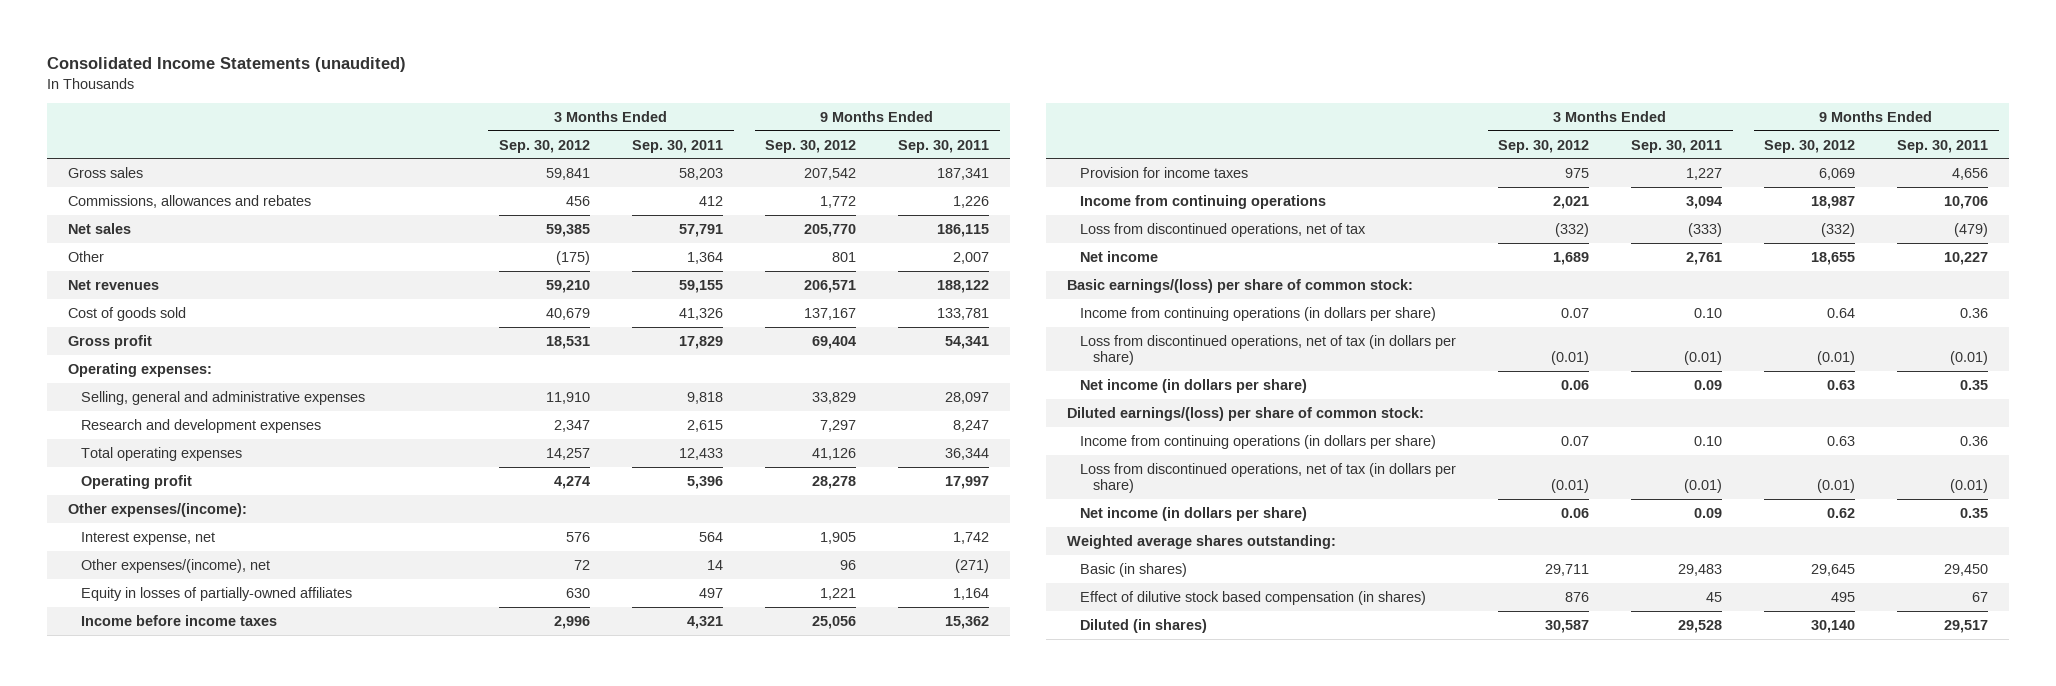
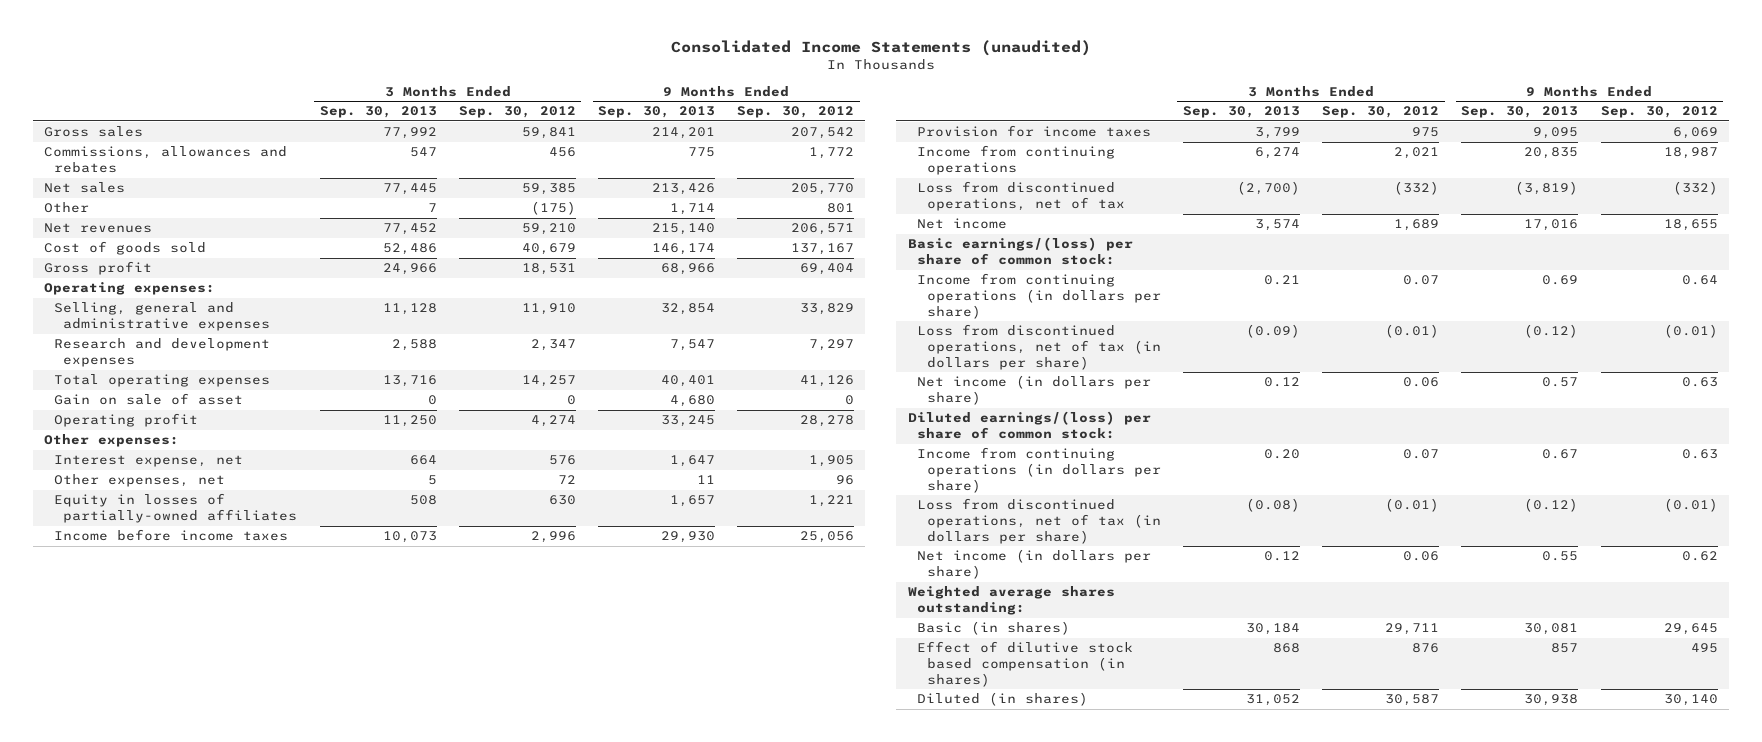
[632,139,724,153] Sep. 30, 2011 -> none
[898,139,990,153] Sep. 30, 2011 -> none
none -> [319,106,437,119] Sep. 30, 2013
none -> [598,106,716,119] Sep. 30, 2013
none -> [53,393,243,406] Gain on sale of asset
[68,502,248,517] Other expenses/(income): -> [44,434,180,448] Other expenses:
[80,558,270,573] Other expenses/(income), net -> [53,474,225,488] Other expenses, net

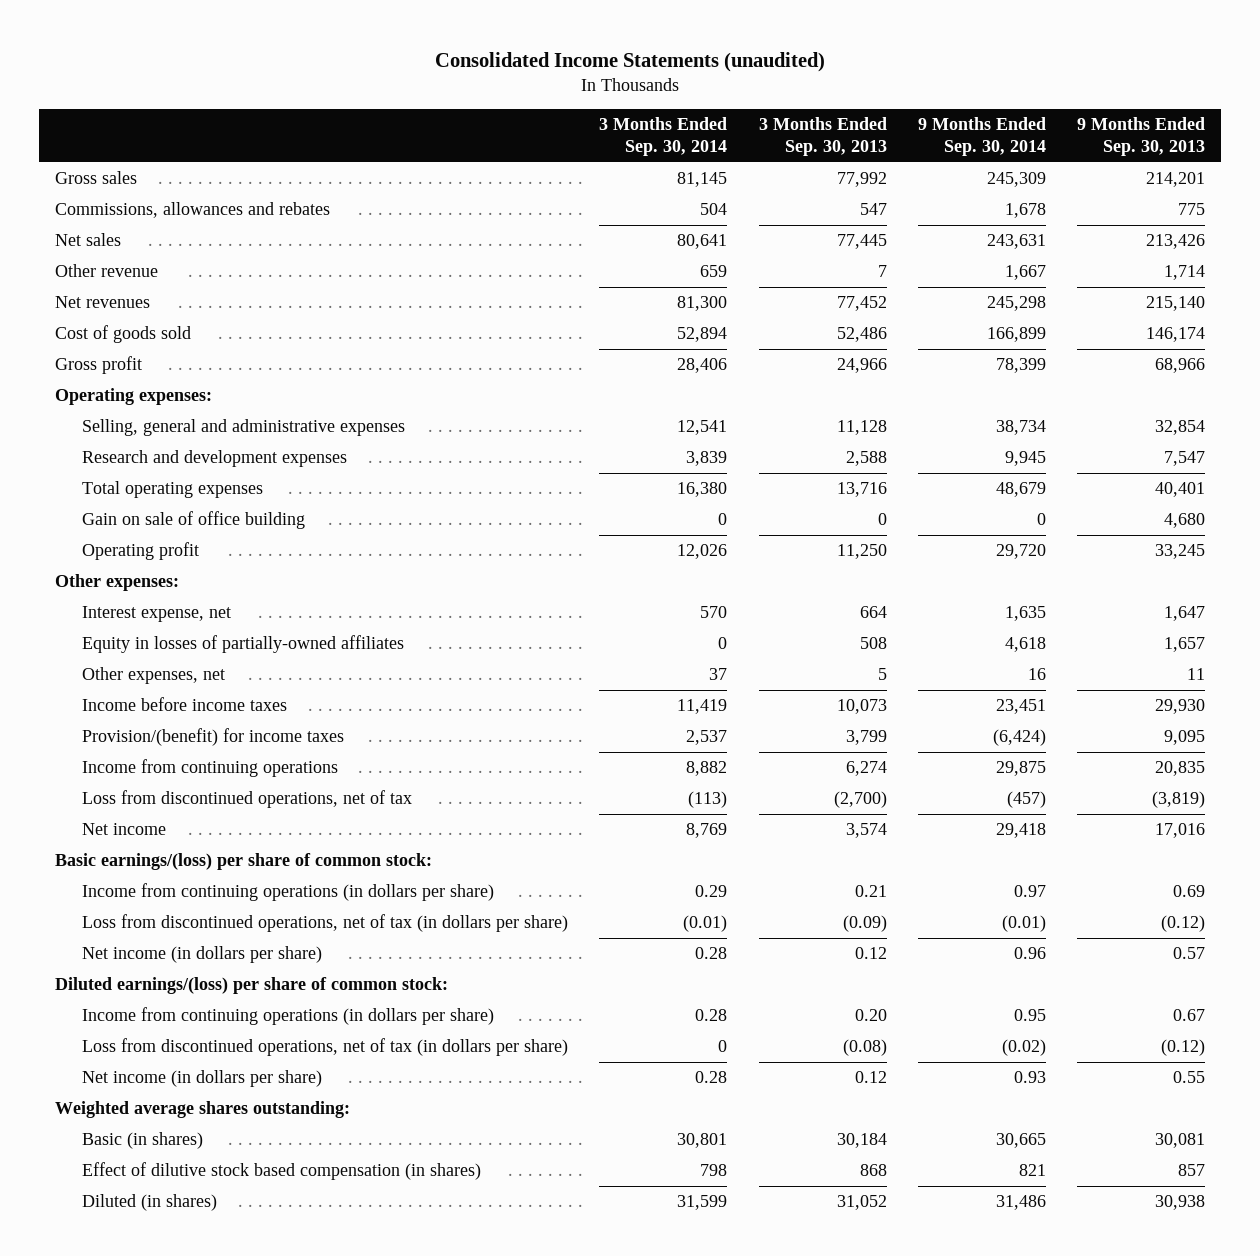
[458,106,576,119] Sep. 30, 2012 -> none
[737,106,855,119] Sep. 30, 2012 -> none
none -> [599,117,728,157] 3 Months Ended Sep. 30, 2014
none -> [918,117,1047,157] 9 Months Ended Sep. 30, 2014
[44,202,90,214] Other -> [54,264,158,278] Other revenue
[53,393,243,406] Gain on sale of asset -> [81,511,305,530] Gain on sale of office building
[53,474,225,488] Other expenses, net -> [81,667,225,685] Other expenses, net
[917,125,1152,138] Provision for income taxes -> [81,728,344,747] Provision/(benefit) for income taxes

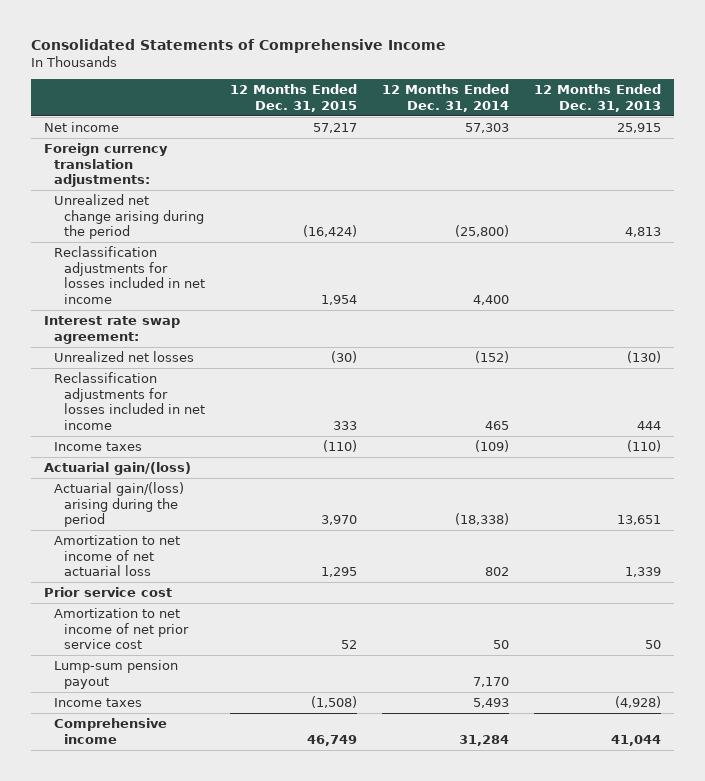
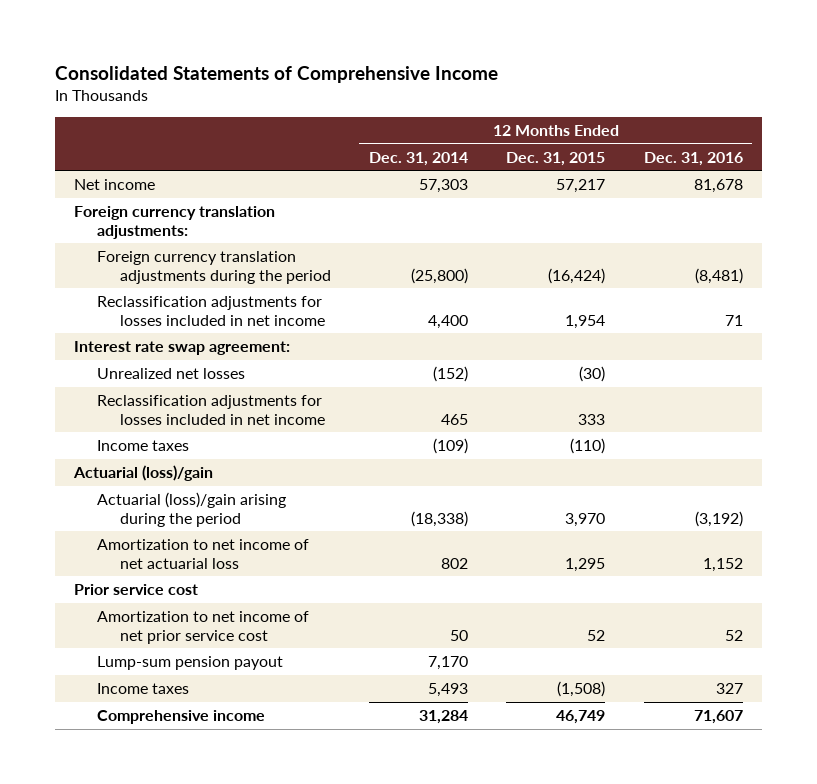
[534,84,662,113] 12 Months Ended Dec. 31, 2013 -> none
none -> [643,151,743,166] Dec. 31, 2016
[53,193,204,240] Unrealized net change arising during the period -> [96,250,331,284] Foreign currency translation adjustments during the period
[43,461,191,475] Actuarial gain/(loss) -> [73,464,214,481] Actuarial (loss)/gain
[53,481,184,528] Actuarial gain/(loss) arising during the period -> [96,491,286,527] Actuarial (loss)/gain arising during the period

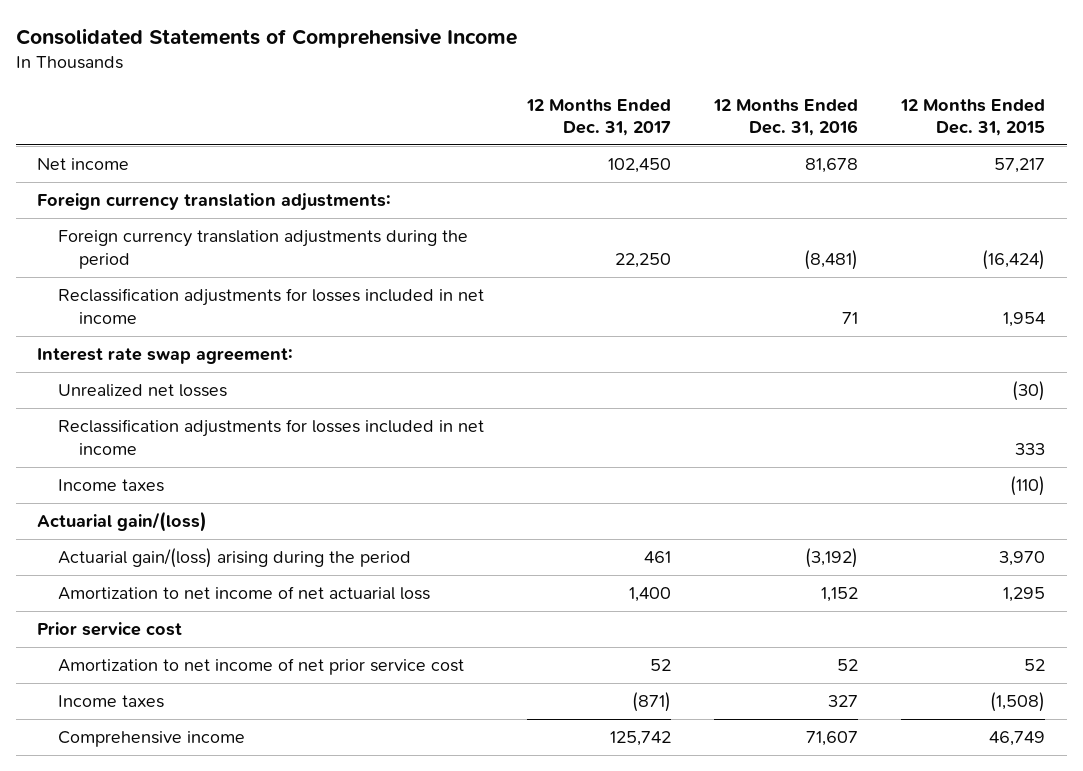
[368,151,468,166] Dec. 31, 2014 -> none
none -> [526,98,672,136] 12 Months Ended Dec. 31, 2017
[73,464,214,481] Actuarial (loss)/gain -> [37,511,208,533] Actuarial gain/(loss)
[96,491,286,527] Actuarial (loss)/gain arising during the period -> [58,548,412,569] Actuarial gain/(loss) arising during the period
[96,655,283,670] Lump-sum pension payout -> none

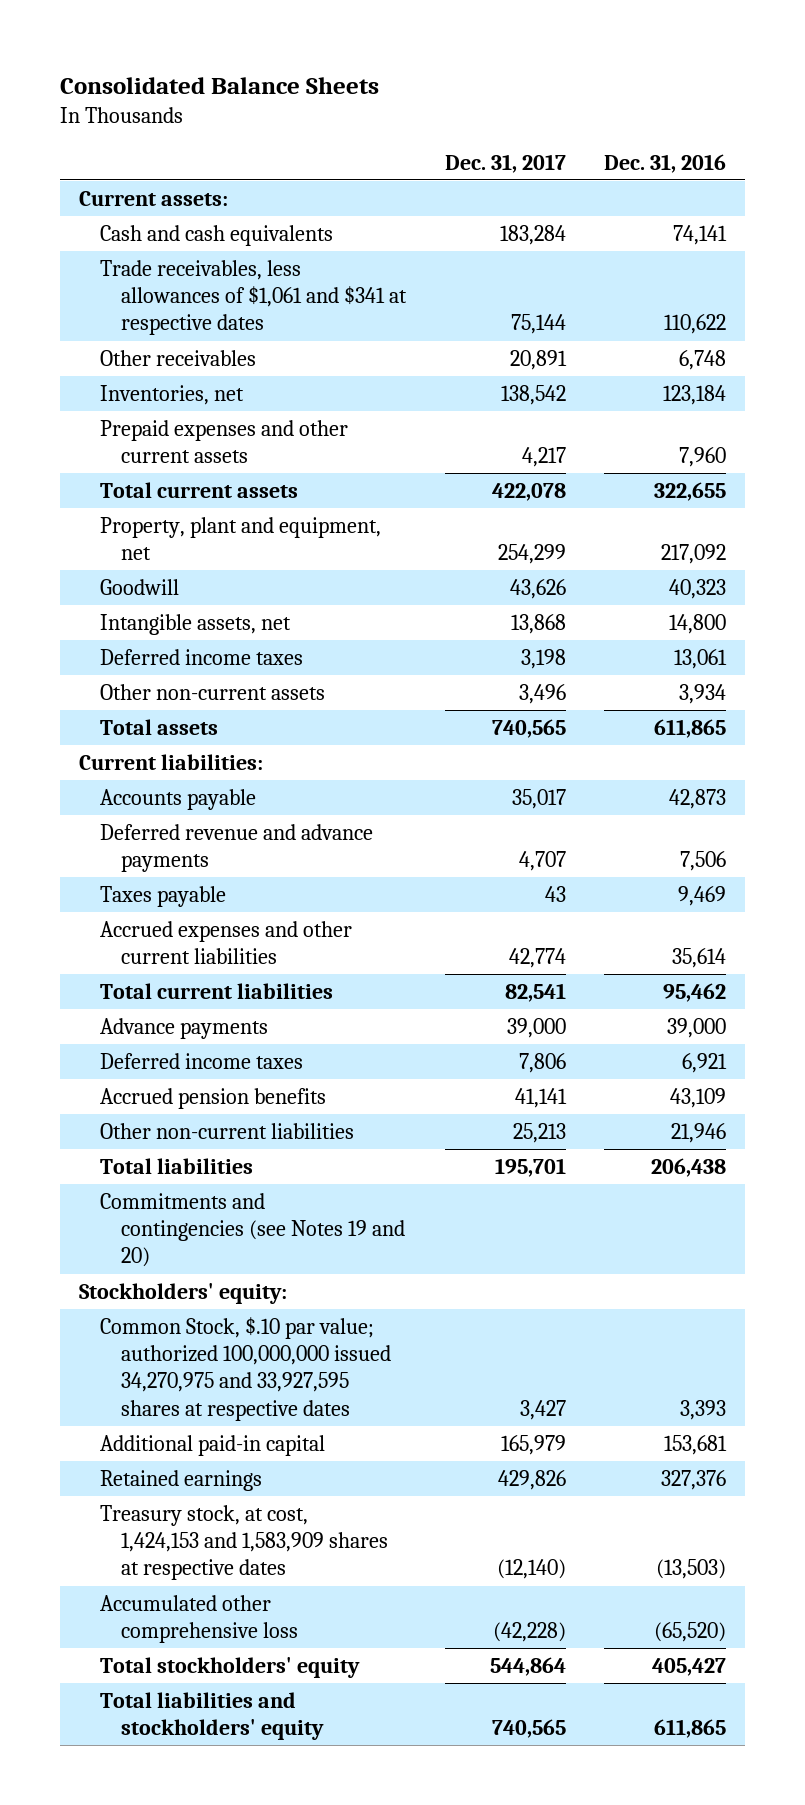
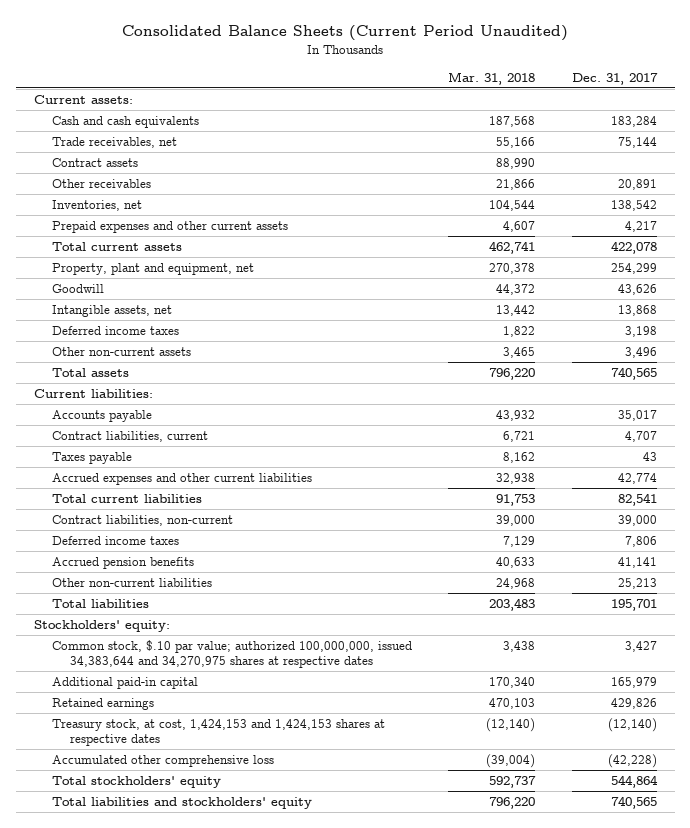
[59,76,379,94] Consolidated Balance Sheets -> [122,25,569,42] Consolidated Balance Sheets (Current Period Unaudited)
[603,153,726,173] Dec. 31, 2016 -> none
none -> [448,72,536,86] Mar. 31, 2018
[100,259,408,336] Trade receivables, less allowances of $1,061 and $341 at respective dates -> [51,136,177,148] Trade receivables, net
none -> [51,157,138,167] Contract assets
[100,823,374,873] Deferred revenue and advance payments -> [51,430,208,442] Contract liabilities, current
[100,1017,269,1039] Advance payments -> none
none -> [51,514,233,526] Contract liabilities, non-current
[100,1192,406,1268] Commitments and contingencies (see Notes 19 and 20) -> none
[100,1316,392,1421] Common Stock, $.10 par value; authorized 100,000,000 issued 34,270,975 and 33,927,595 shares at respective dates -> [51,639,412,669] Common stock, $.10 par value; authorized 100,000,000, issued 34,383,644 and 34,270,975 shares at respective dates
[100,1504,389,1581] Treasury stock, at cost, 1,424,153 and 1,583,909 shares at respective dates -> [51,718,385,747] Treasury stock, at cost, 1,424,153 and 1,424,153 shares at respective dates

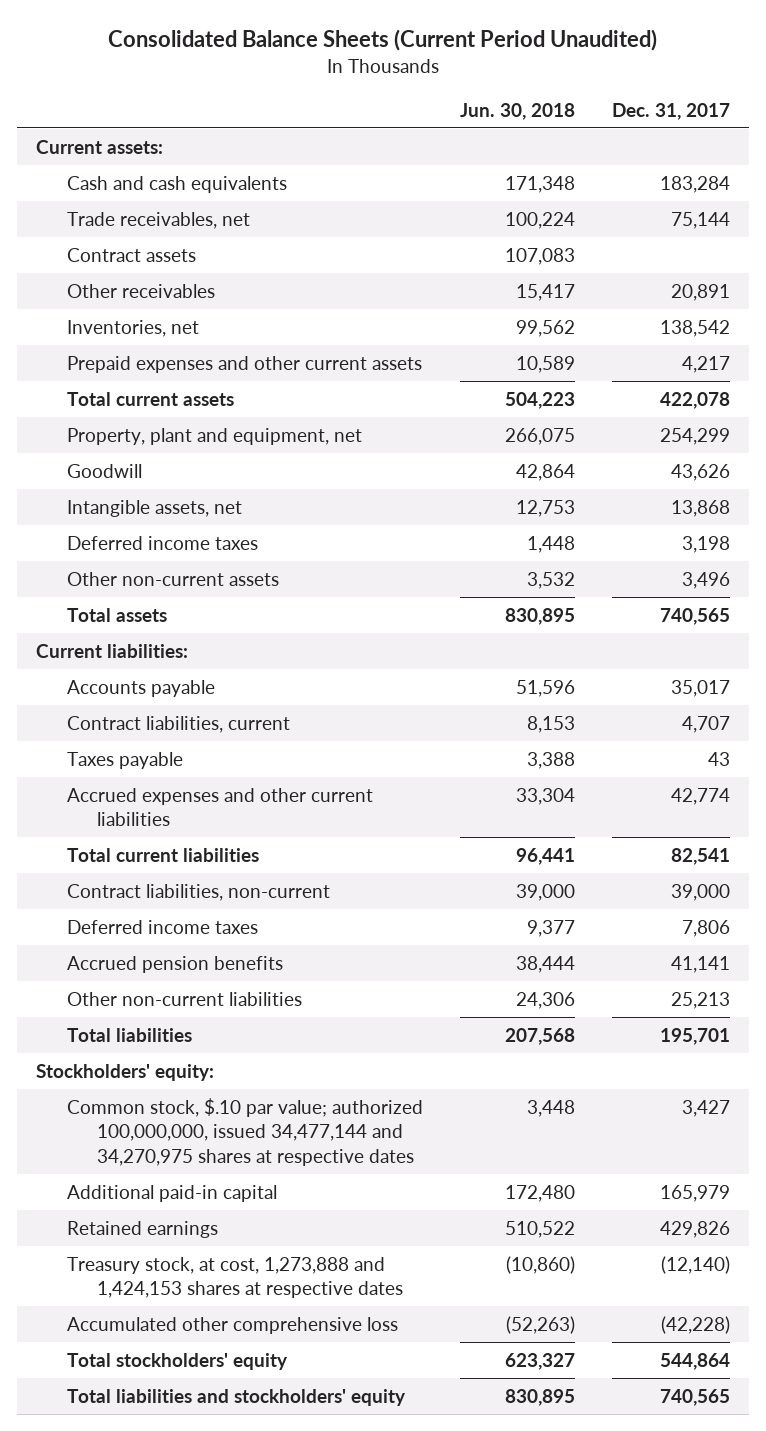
[448,72,536,86] Mar. 31, 2018 -> none
none -> [459,102,575,120] Jun. 30, 2018
[51,639,412,669] Common stock, $.10 par value; authorized 100,000,000, issued 34,383,644 and 34,270,975 shares at respective dates -> [66,1097,423,1167] Common stock, $.10 par value; authorized 100,000,000, issued 34,477,144 and 34,270,975 shares at respective dates
[51,718,385,747] Treasury stock, at cost, 1,424,153 and 1,424,153 shares at respective dates -> [66,1256,403,1299] Treasury stock, at cost, 1,273,888 and 1,424,153 shares at respective dates

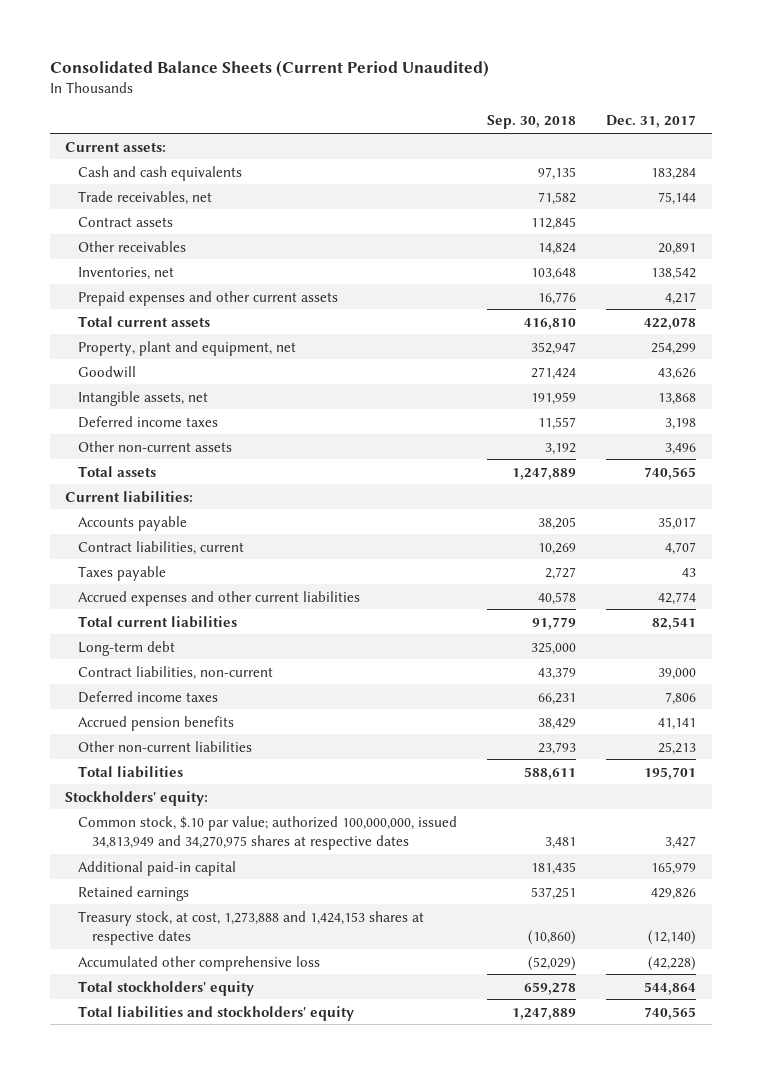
[459,102,575,120] Jun. 30, 2018 -> none
none -> [487,115,577,130] Sep. 30, 2018
none -> [78,640,176,656] Long-term debt
[66,1097,423,1167] Common stock, $.10 par value; authorized 100,000,000, issued 34,477,144 and 34,270,975 shares at respective dates -> [78,815,458,850] Common stock, $.10 par value; authorized 100,000,000, issued 34,813,949 and 34,270,975 shares at respective dates

